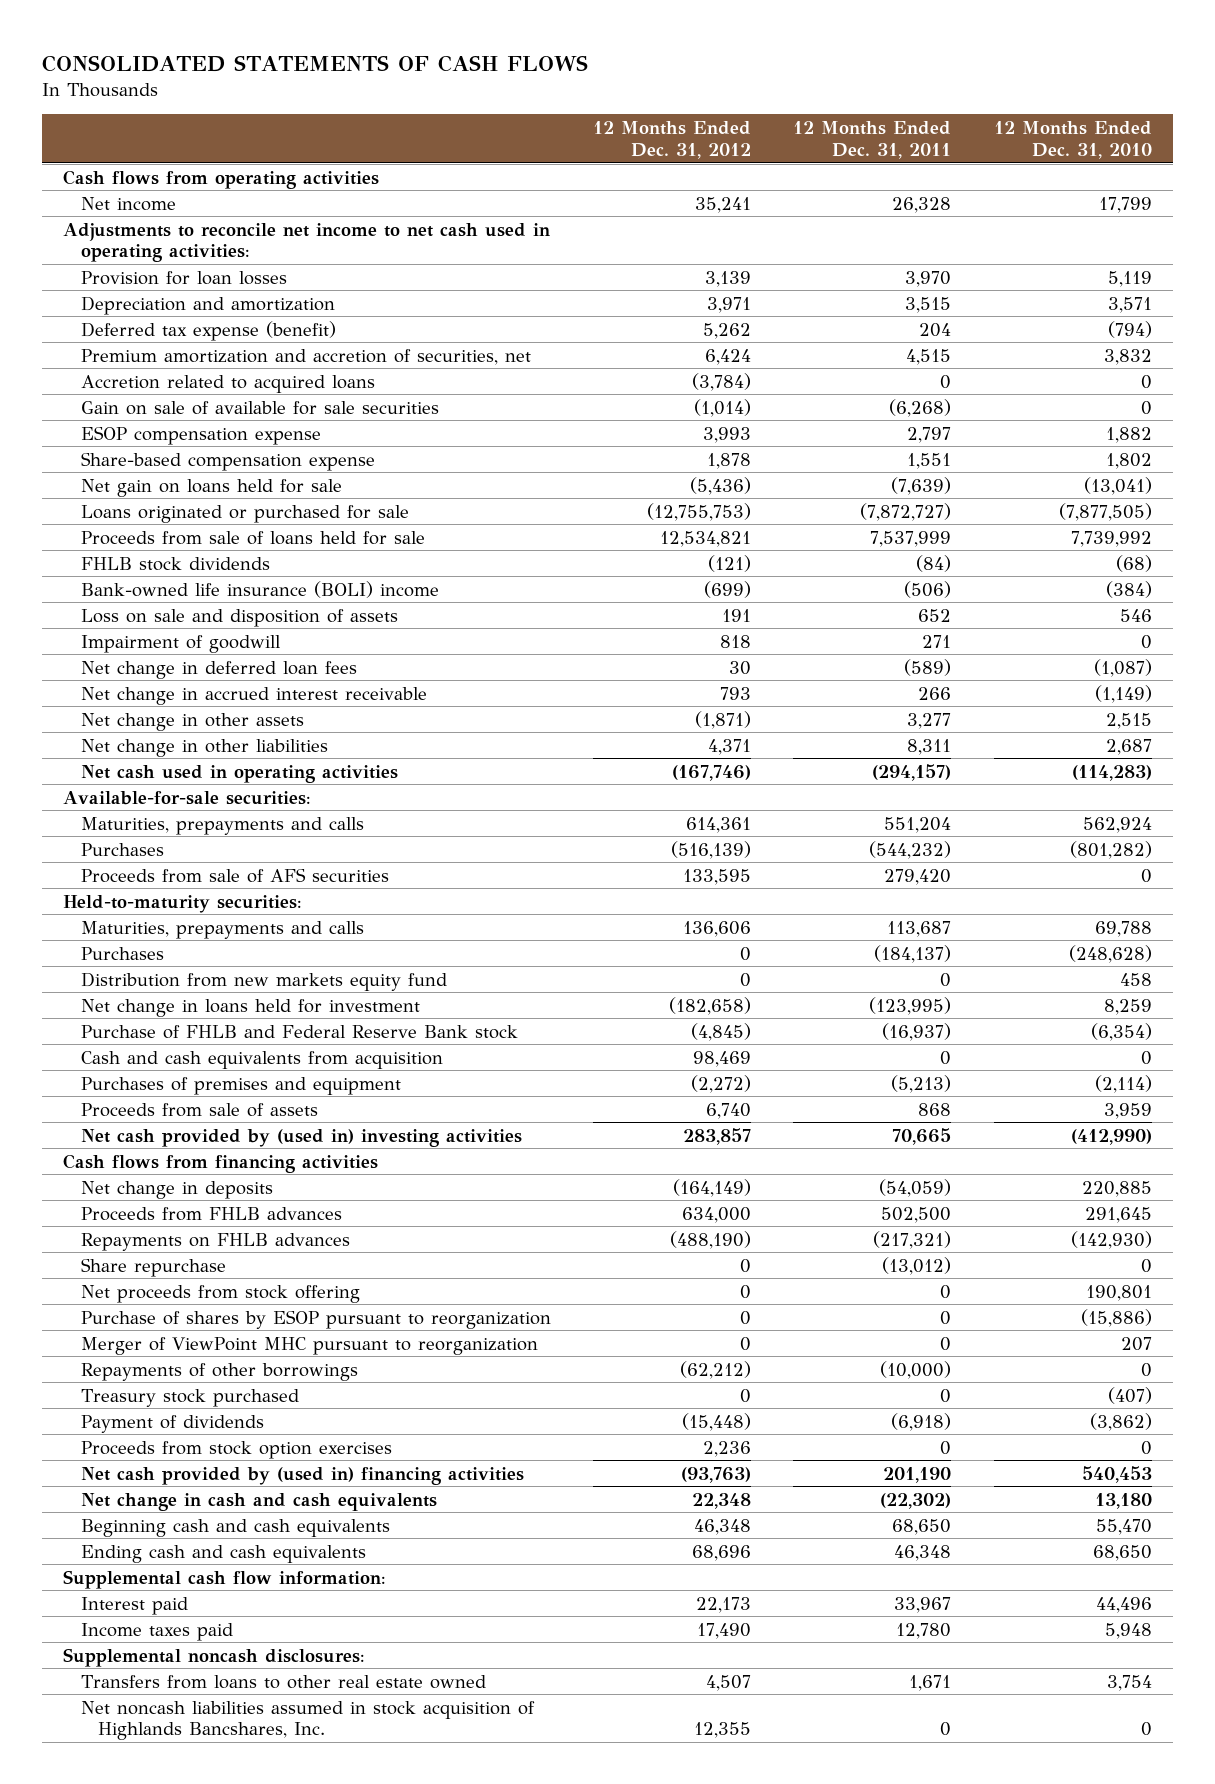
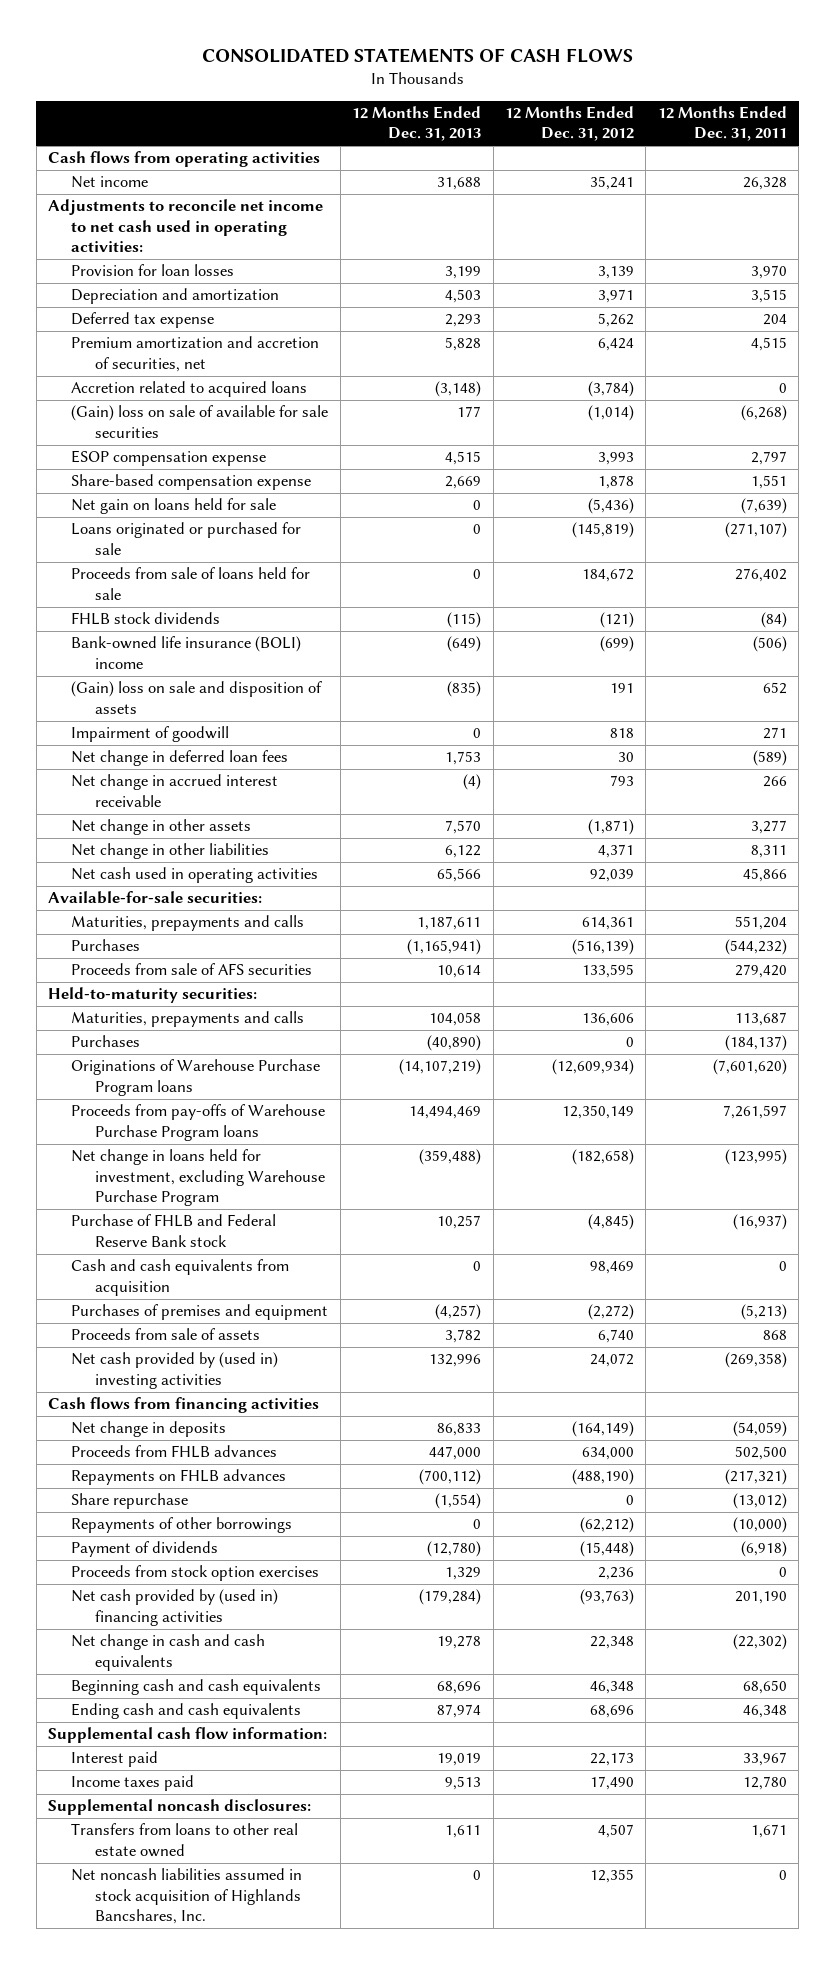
[993,121,1152,159] 12 Months Ended Dec. 31, 2010 -> none
none -> [352,106,482,142] 12 Months Ended Dec. 31, 2013
[80,320,336,341] Deferred tax expense (benefit) -> [71,312,215,329] Deferred tax expense
[80,400,439,415] Gain on sale of available for sale securities -> [71,405,329,438] (Gain) loss on sale of available for sale securities
[646,502,751,521] (12,755,753) -> [572,522,635,539] (145,819)
[860,502,952,521] (7,872,727) -> [724,522,787,539] (271,107)
[659,530,751,547] 12,534,821 -> [582,568,635,583] 184,672
[870,530,952,547] 7,537,999 -> [734,568,787,583] 276,402
[80,608,398,627] Loss on sale and disposition of assets -> [71,681,323,714] (Gain) loss on sale and disposition of assets
[671,764,751,781] (167,746) -> [590,869,635,883] 92,039
[872,763,952,781] (294,157) -> [742,868,787,883] 45,866
[80,971,447,991] Distribution from new markets equity fund -> none
none -> [71,1059,321,1096] Originations of Warehouse Purchase Program loans
none -> [71,1104,326,1141] Proceeds from pay-offs of Warehouse Purchase Program loans
[80,998,420,1017] Net change in loans held for investment -> [71,1149,325,1207] Net change in loans held for investment, excluding Warehouse Purchase Program
[682,1127,751,1145] 283,857 -> [590,1353,635,1368] 24,072
[892,1127,952,1145] 70,665 -> [724,1352,787,1369] (269,358)
[80,1284,360,1303] Net proceeds from stock offering -> none
[80,1309,551,1329] Purchase of shares by ESOP pursuant to reorganization -> none
[80,1336,538,1355] Merger of ViewPoint MHC pursuant to reorganization -> none
[80,1388,299,1407] Treasury stock purchased -> none

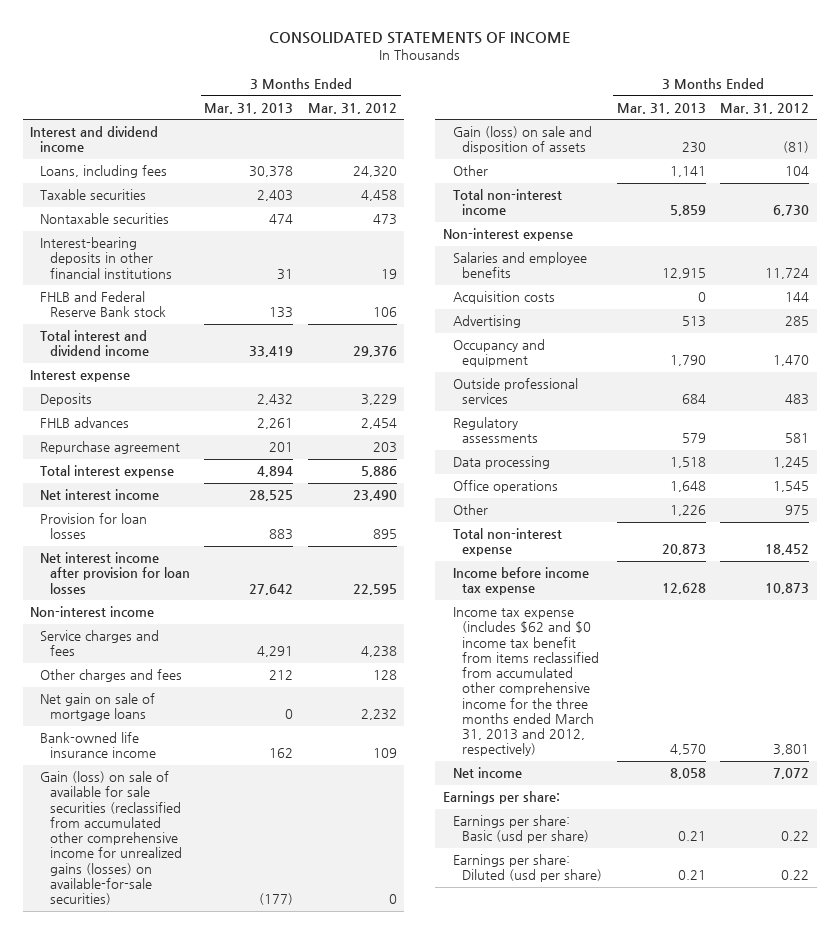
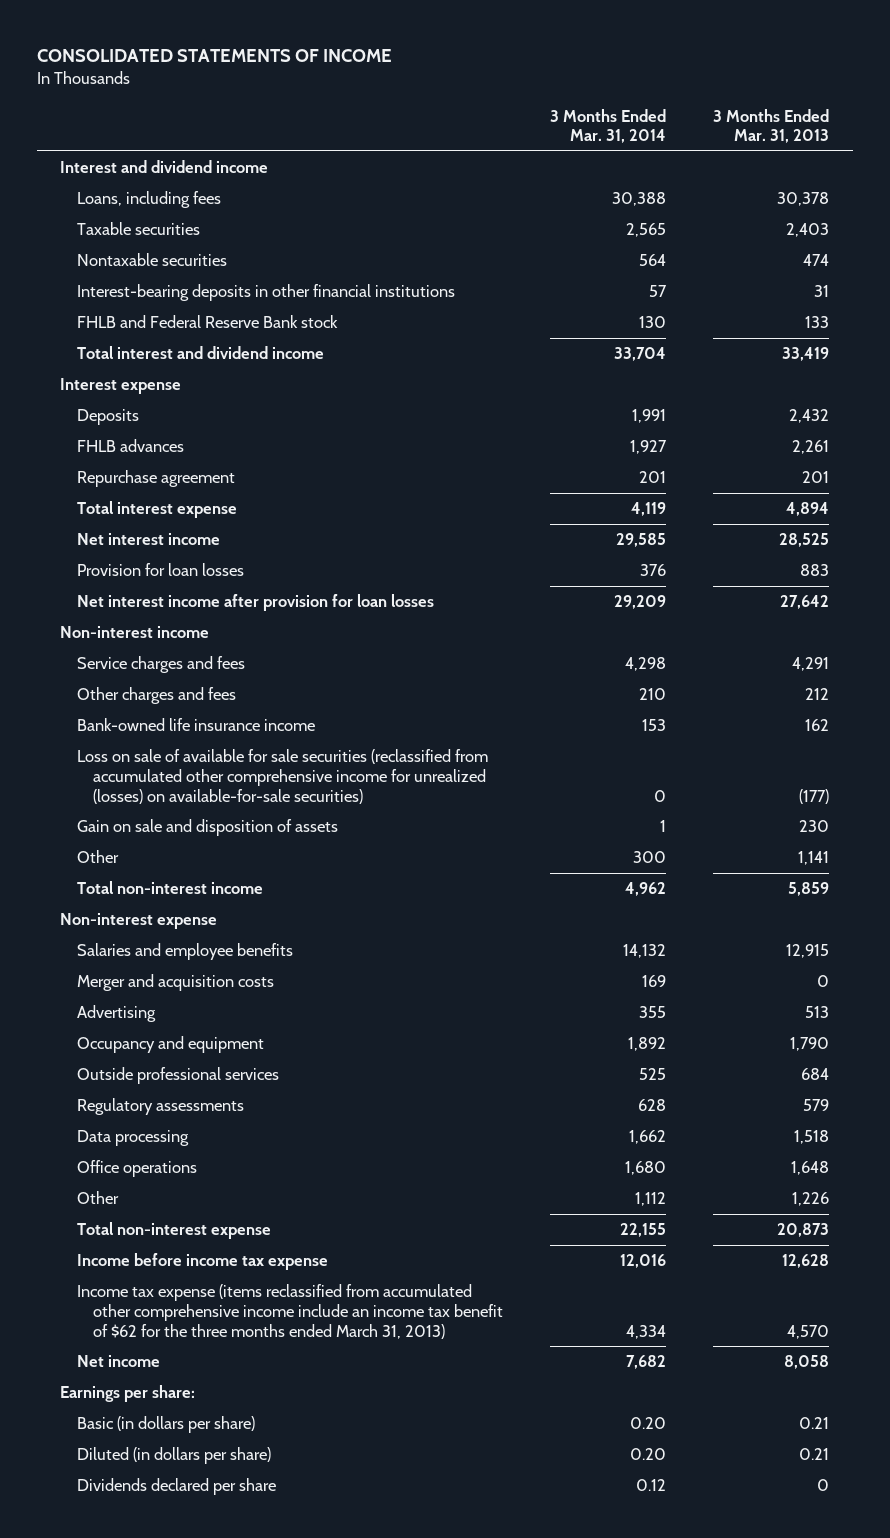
[307,102,397,114] Mar. 31, 2012 -> none
none -> [550,108,667,144] 3 Months Ended Mar. 31, 2014
[39,693,155,722] Net gain on sale of mortgage loans -> none
[39,771,182,906] Gain (loss) on sale of available for sale securities (reclassified from accumulated other comprehensive income for unrealized gains (losses) on available-for-sale securities) -> [76,748,488,804] Loss on sale of available for sale securities (reclassified from accumulated other comprehensive income for unrealized (losses) on available-for-sale securities)
[452,126,592,155] Gain (loss) on sale and disposition of assets -> [76,818,338,836] Gain on sale and disposition of assets
[452,291,555,305] Acquisition costs -> [76,973,274,991] Merger and acquisition costs
[452,607,600,757] Income tax expense (includes $62 and $0 income tax benefit from items reclassified from accumulated other comprehensive income for the three months ended March 31, 2013 and 2012, respectively) -> [76,1283,504,1339] Income tax expense (items reclassified from accumulated other comprehensive income include an income tax benefit of $62 for the three months ended March 31, 2013)
[452,815,590,844] Earnings per share: Basic (usd per share) -> [76,1415,255,1433] Basic (in dollars per share)
[452,854,603,883] Earnings per share: Diluted (usd per share) -> [76,1446,271,1464] Diluted (in dollars per share)
none -> [76,1477,276,1495] Dividends declared per share

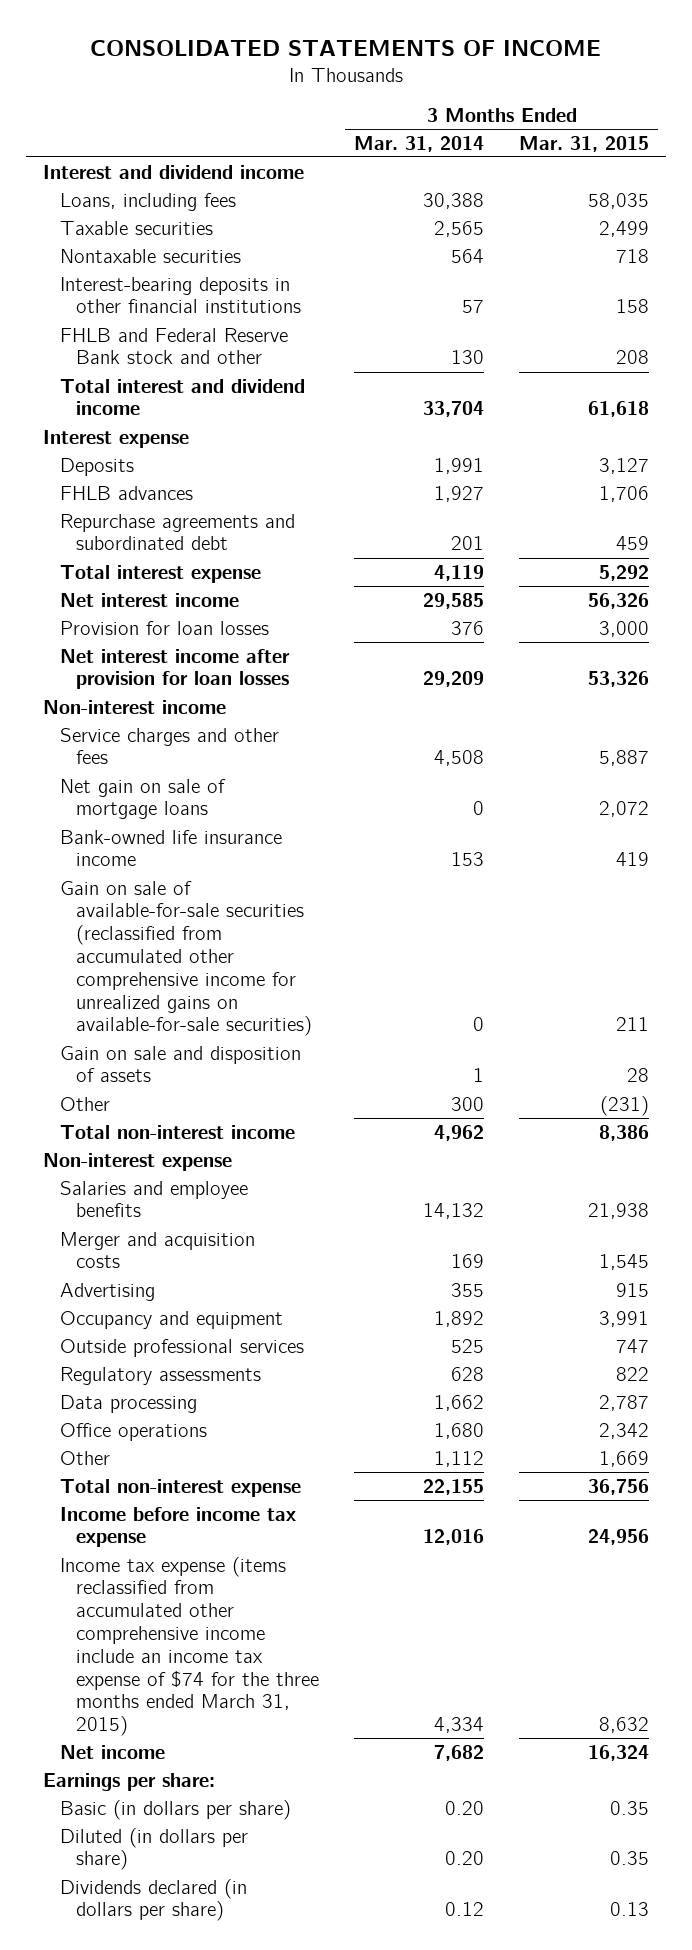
[713,108,830,144] 3 Months Ended Mar. 31, 2013 -> none
none -> [518,135,649,152] Mar. 31, 2015
[76,314,338,328] FHLB and Federal Reserve Bank stock -> [59,327,288,365] FHLB and Federal Reserve Bank stock and other
[76,469,235,487] Repurchase agreement -> [59,513,295,551] Repurchase agreements and subordinated debt
[76,686,236,704] Other charges and fees -> none
[76,655,245,673] Service charges and fees -> [59,727,279,765] Service charges and other fees
[625,656,667,671] 4,298 -> [434,750,485,767] 4,508
none -> [59,778,226,820] Net gain on sale of mortgage loans
[76,748,488,804] Loss on sale of available for sale securities (reclassified from accumulated other comprehensive income for unrealized (losses) on available-for-sale securities) -> [59,880,313,1037] Gain on sale of available-for-sale securities (reclassified from accumulated other comprehensive income for unrealized gains on available-for-sale securities)
[76,1283,504,1339] Income tax expense (items reclassified from accumulated other comprehensive income include an income tax benefit of $62 for the three months ended March 31, 2013) -> [59,1556,320,1737] Income tax expense (items reclassified from accumulated other comprehensive income include an income tax expense of $74 for the three months ended March 31, 2015)
[76,1477,276,1495] Dividends declared per share -> [59,1878,247,1922] Dividends declared (in dollars per share)

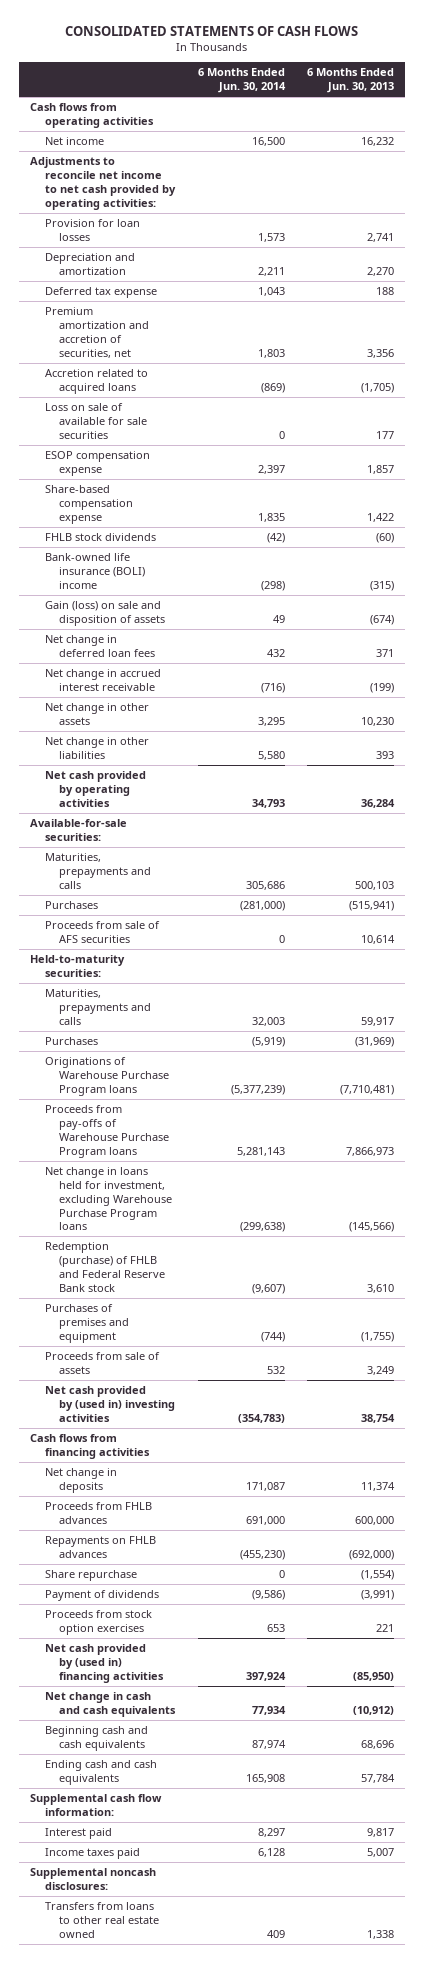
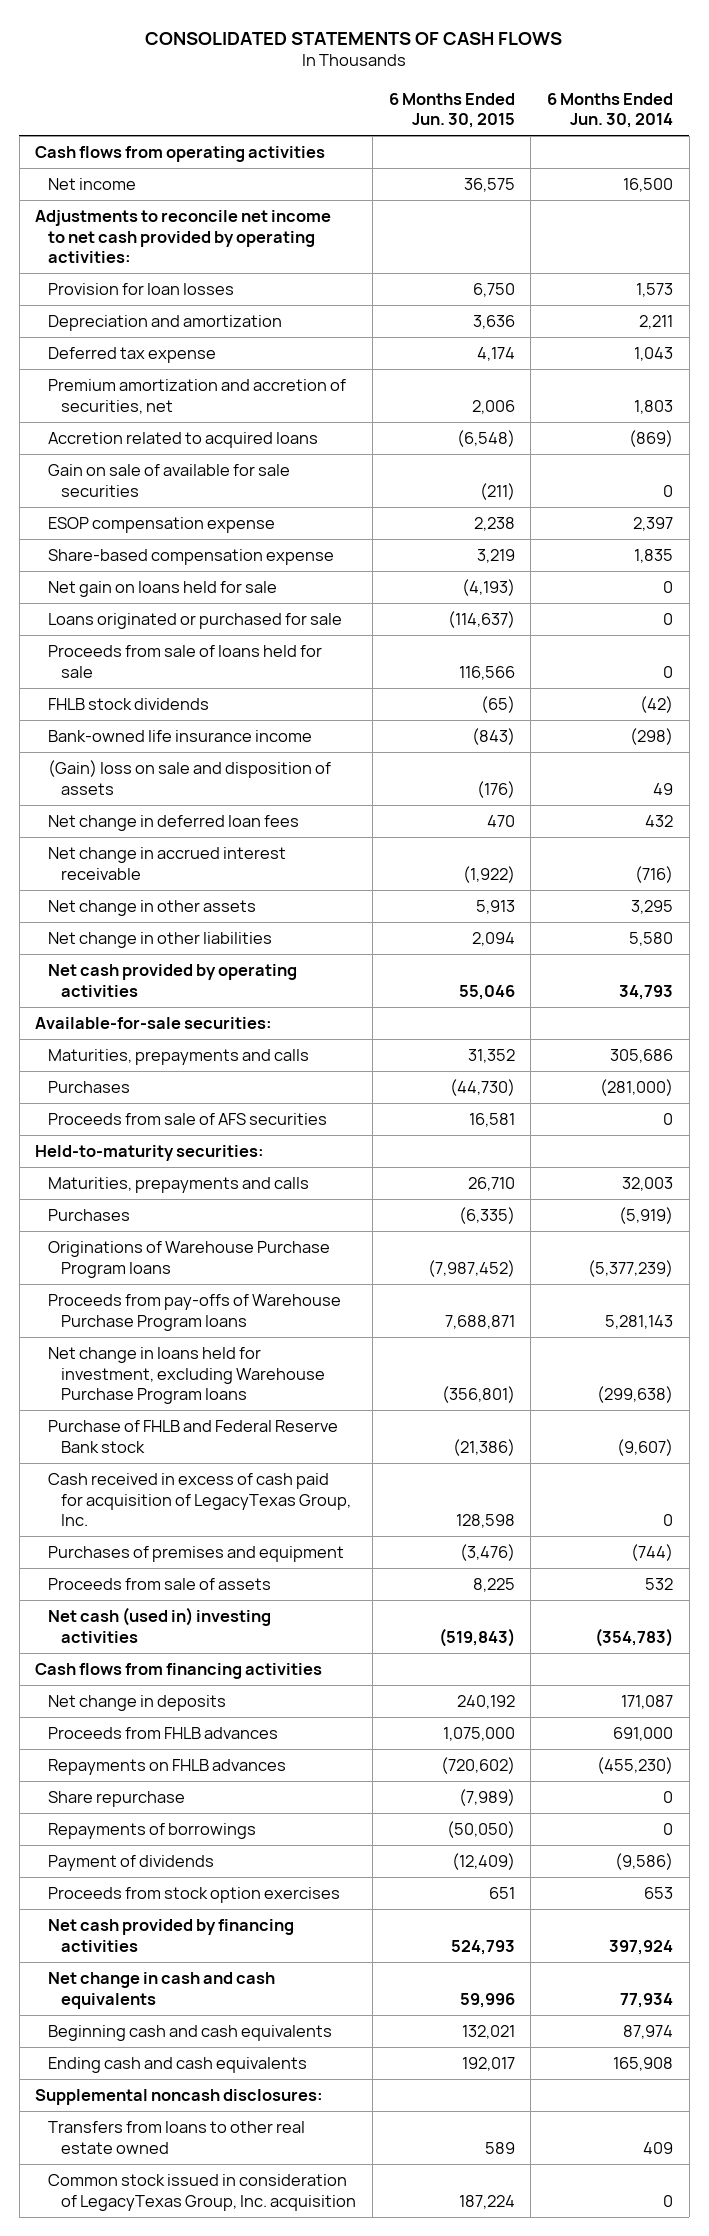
[307,68,395,94] 6 Months Ended Jun. 30, 2013 -> none
none -> [388,92,515,129] 6 Months Ended Jun. 30, 2015
[44,403,148,439] Loss on sale of available for sale securities -> [48,463,291,497] Gain on sale of available for sale securities
none -> [48,580,278,597] Net gain on loans held for sale
none -> [48,612,343,629] Loans originated or purchased for sale
none -> [48,644,323,678] Proceeds from sale of loans held for sale
[44,553,146,589] Bank-owned life insurance (BOLI) income -> [48,729,313,742] Bank-owned life insurance income
[44,601,166,626] Gain (loss) on sale and disposition of assets -> [48,759,332,795] (Gain) loss on sale and disposition of assets
[44,1242,166,1292] Redemption (purchase) of FHLB and Federal Reserve Bank stock -> [48,1419,339,1453] Purchase of FHLB and Federal Reserve Bank stock
none -> [48,1472,352,1527] Cash received in excess of cash paid for acquisition of LegacyTexas Group, Inc.
[44,1386,176,1422] Net cash provided by (used in) investing activities -> [48,1606,272,1643] Net cash (used in) investing activities
none -> [48,1822,257,1839] Repayments of borrowings
[44,1644,165,1683] Net cash provided by (used in) financing activities -> [48,1918,295,1952] Net cash provided by financing activities
[29,1794,162,1816] Supplemental cash flow information: -> none
[44,1828,112,1840] Interest paid -> none
[44,1848,140,1860] Income taxes paid -> none
none -> [48,2173,357,2211] Common stock issued in consideration of LegacyTexas Group, Inc. acquisition

